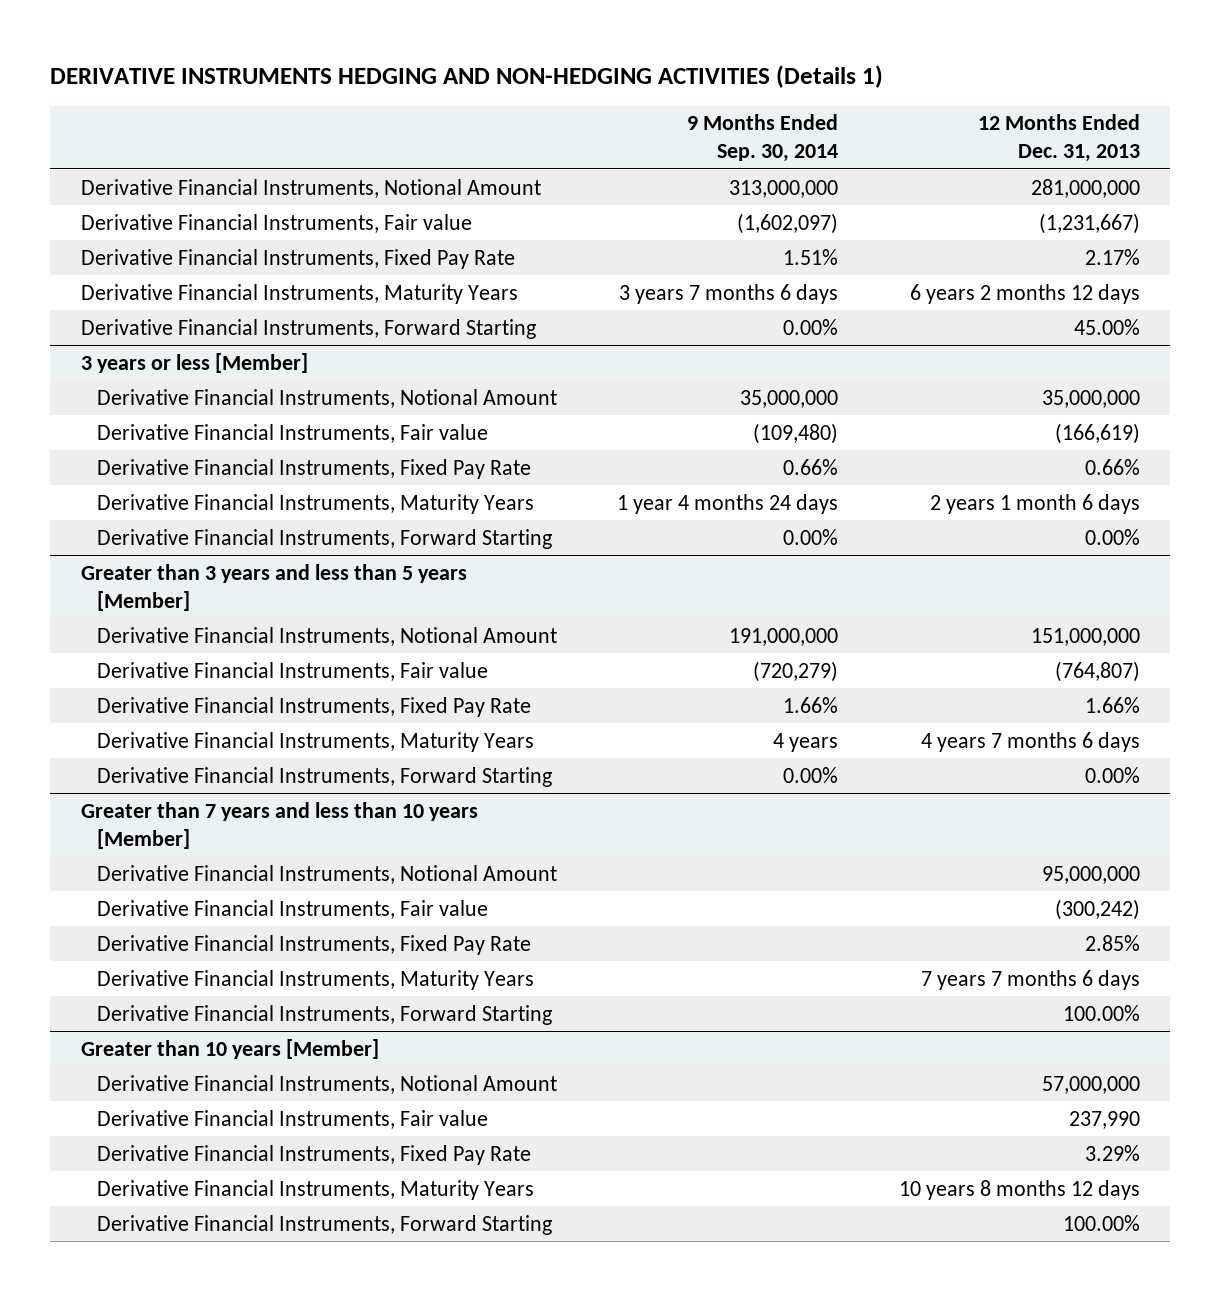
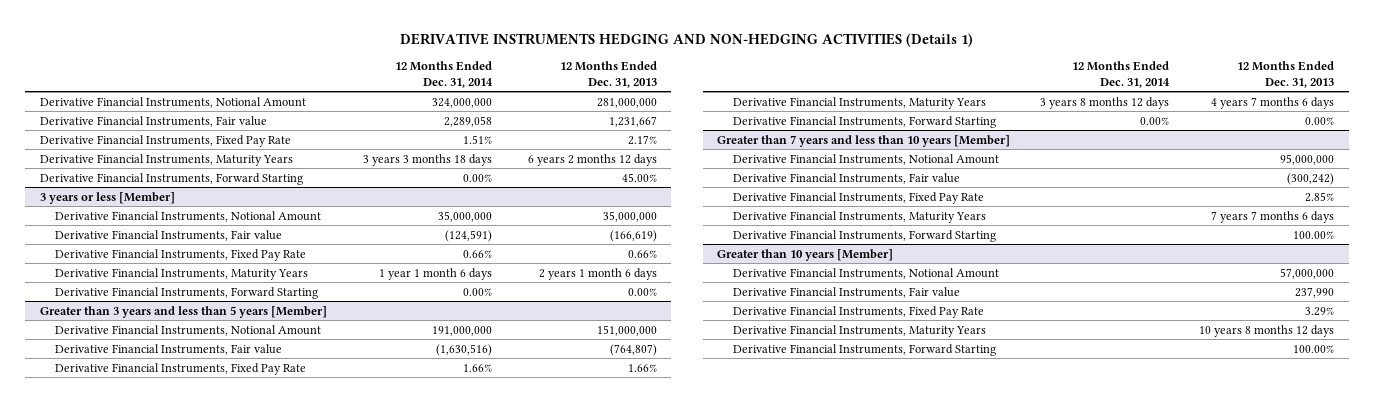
[687,114,839,163] 9 Months Ended Sep. 30, 2014 -> none
none -> [394,61,493,88] 12 Months Ended Dec. 31, 2014
[1038,212,1140,234] (1,231,667) -> [608,115,657,127] 1,231,667

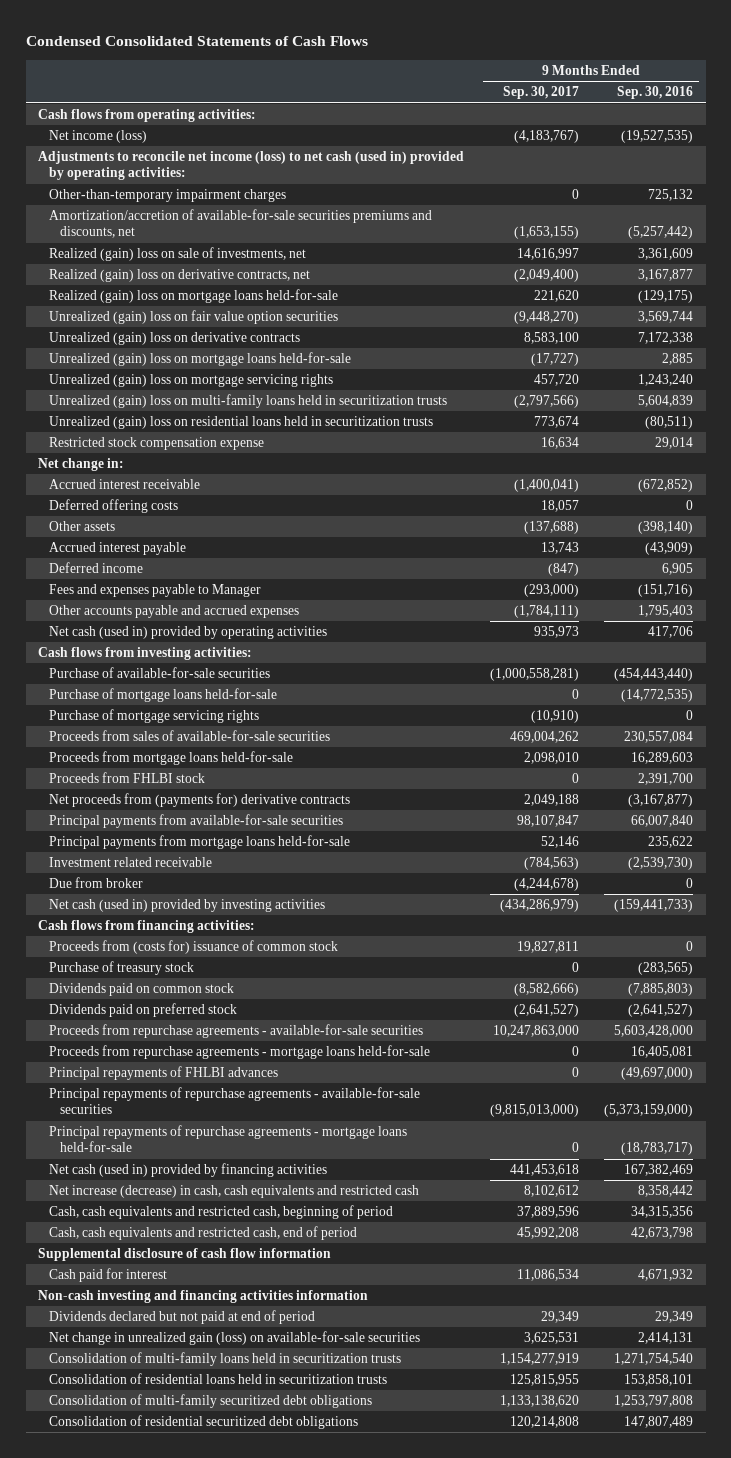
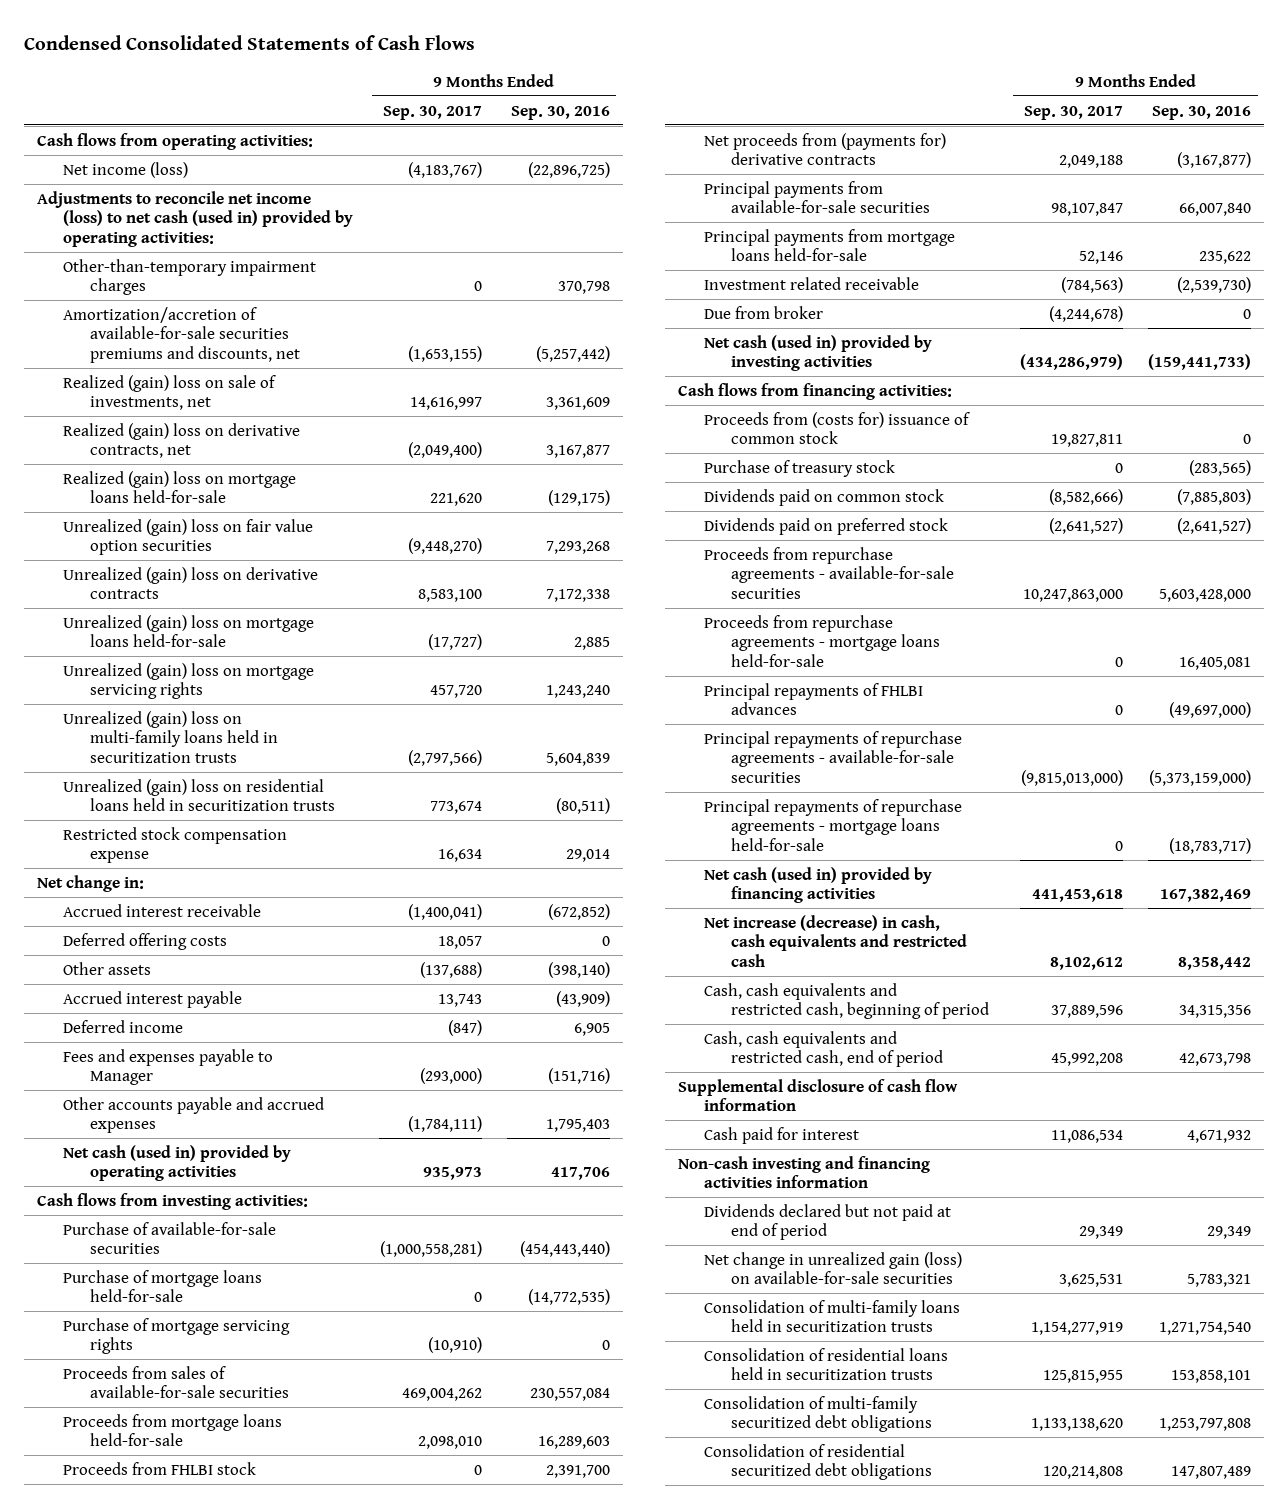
[620,130,693,144] (19,527,535) -> [528,161,611,178] (22,896,725)
[647,189,693,202] 725,132 -> [558,281,611,295] 370,798
[637,311,693,324] 3,569,744 -> [546,541,611,555] 7,293,268
[637,1332,693,1345] 2,414,131 -> [1187,1274,1252,1288] 5,783,321

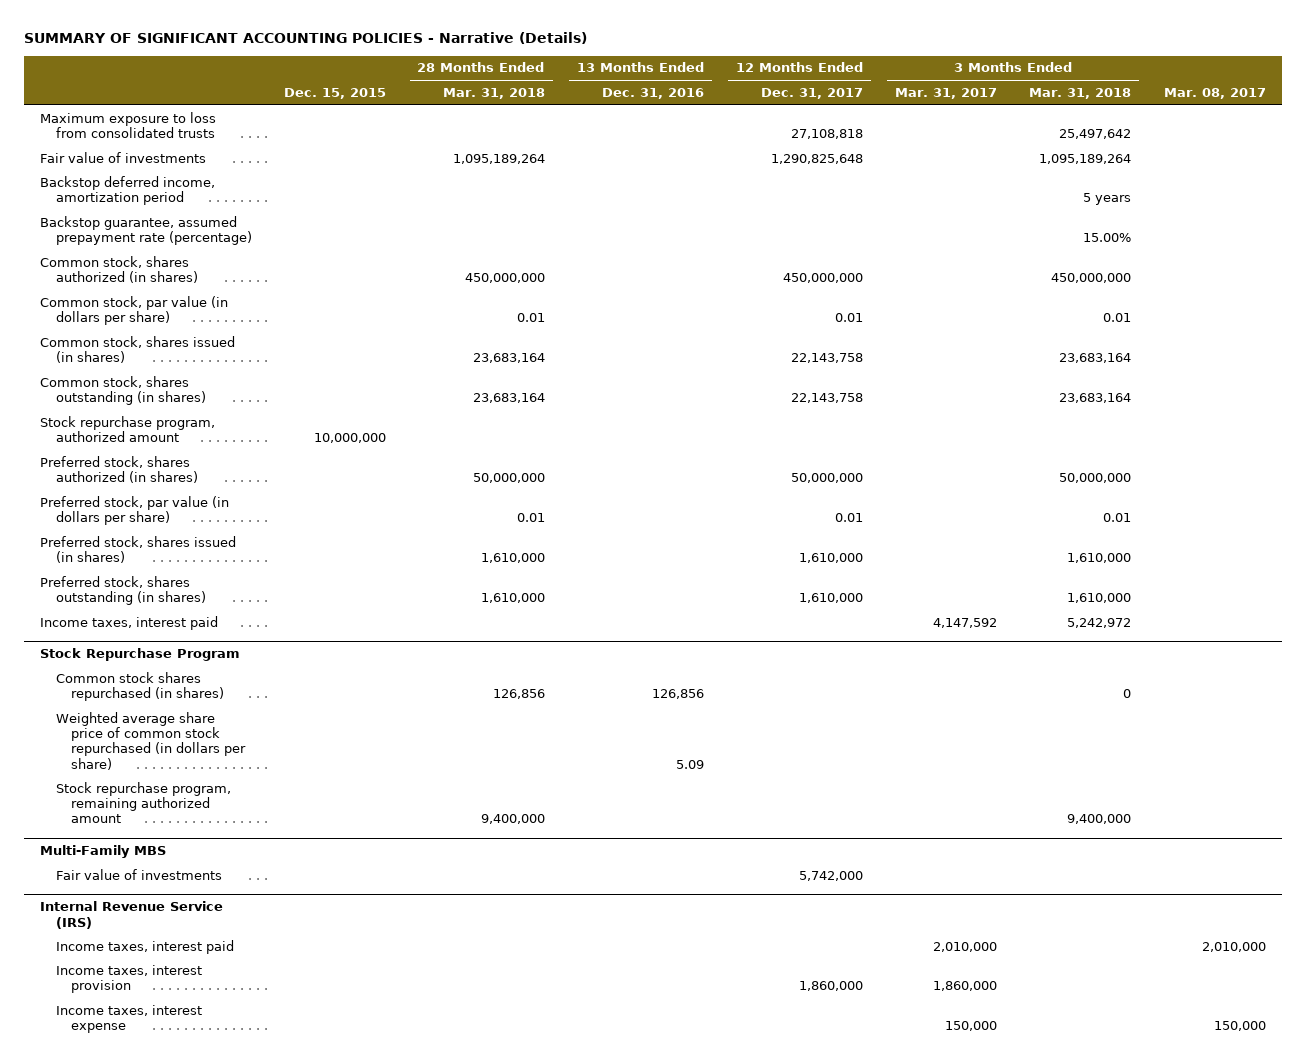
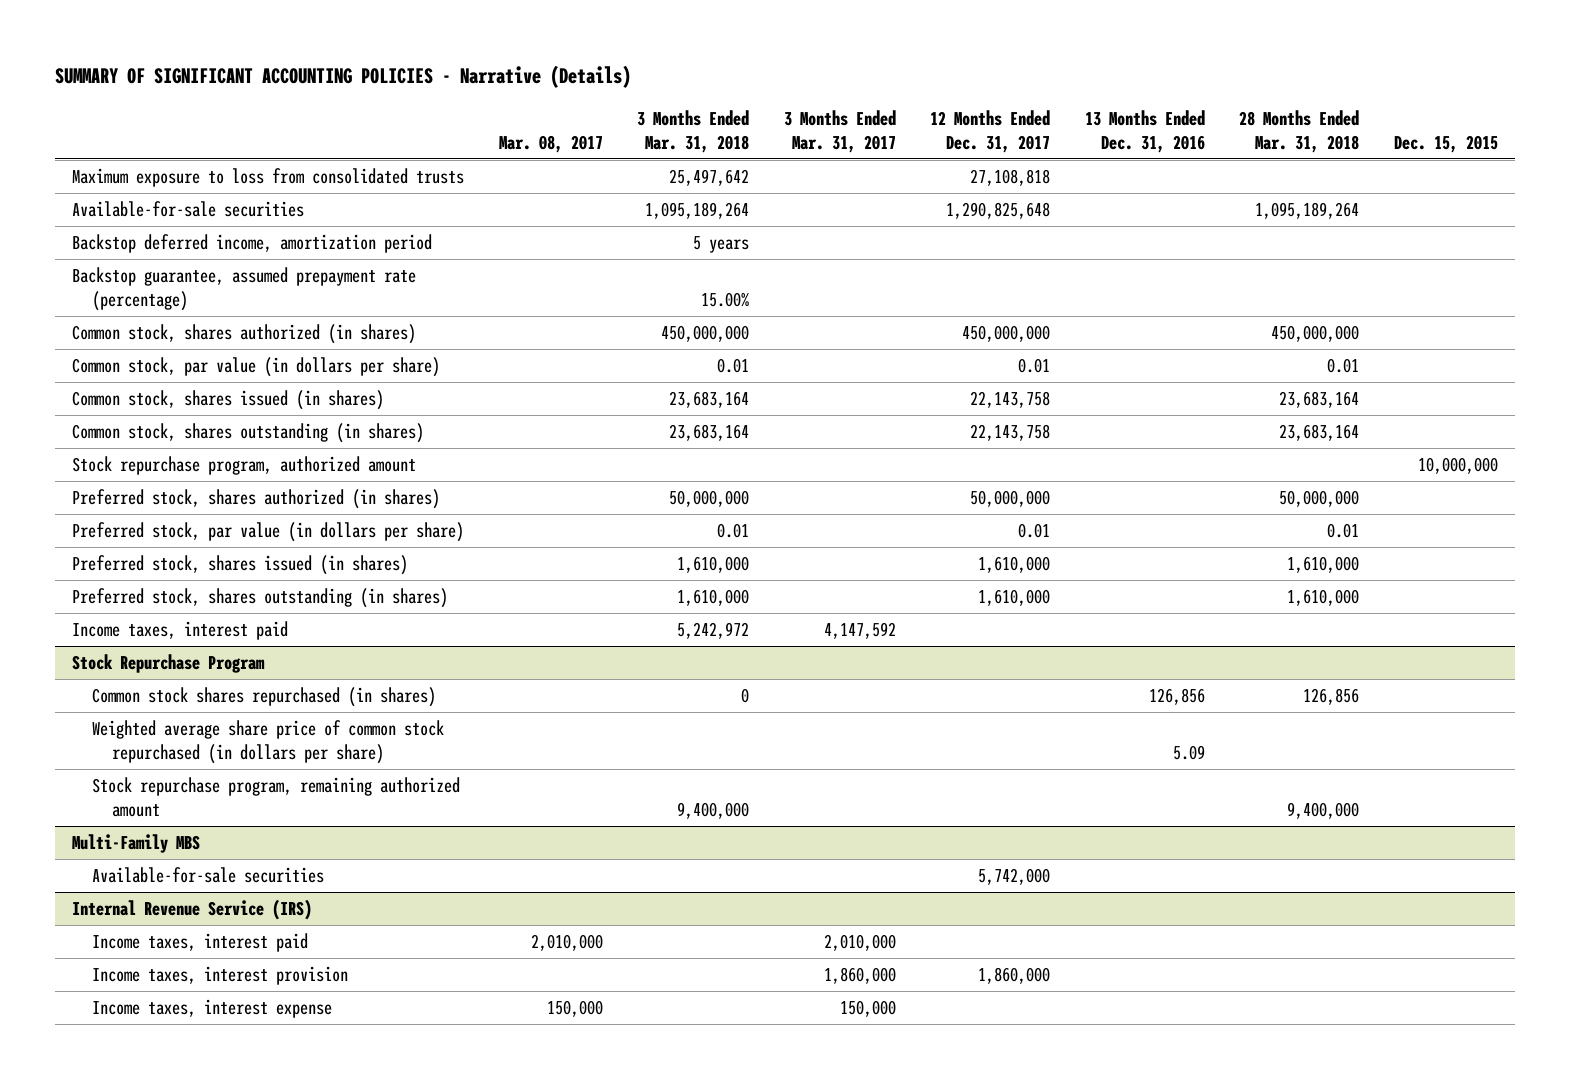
[40,151,207,163] Fair value of investments -> [72,201,305,218] Available-for-sale securities
[55,868,222,880] Fair value of investments -> [91,867,324,884] Available-for-sale securities

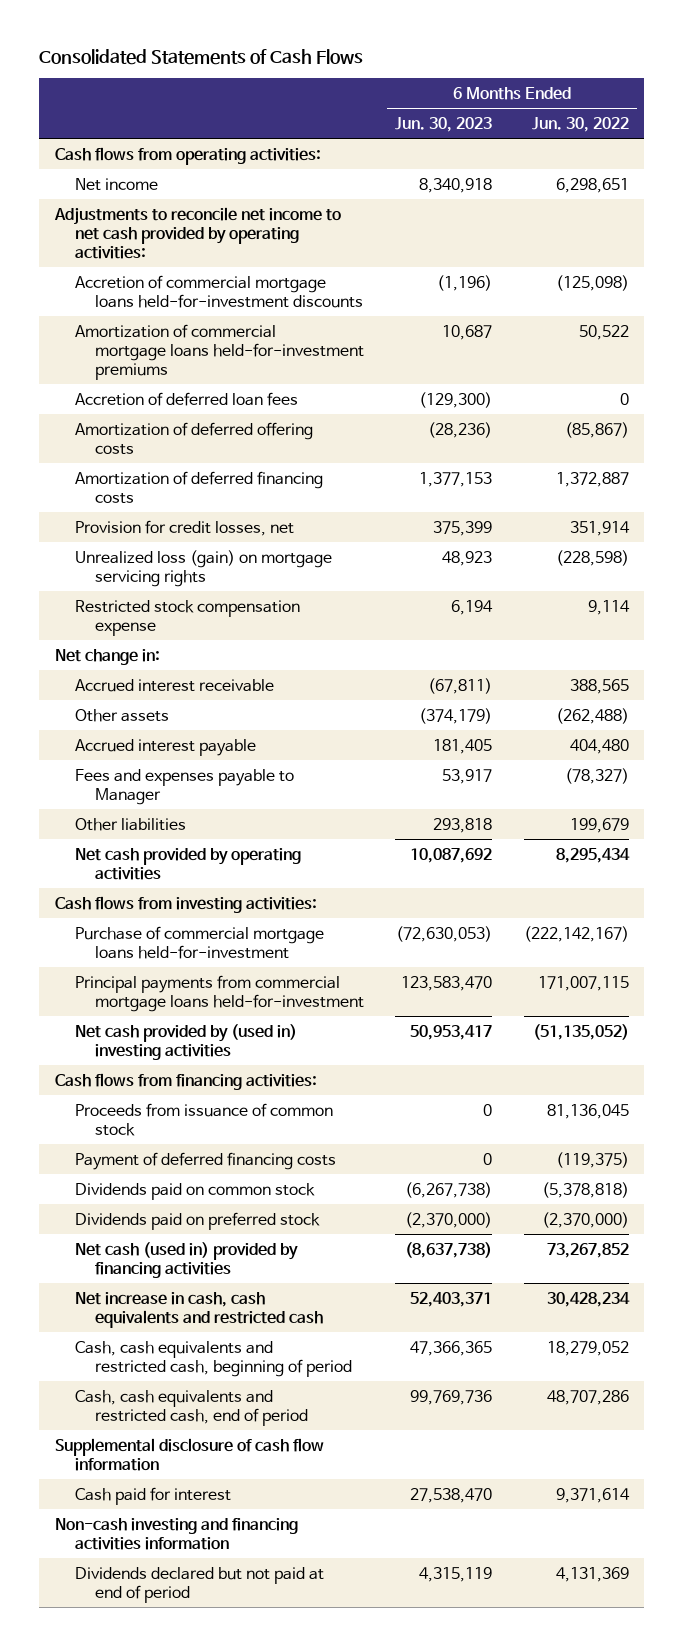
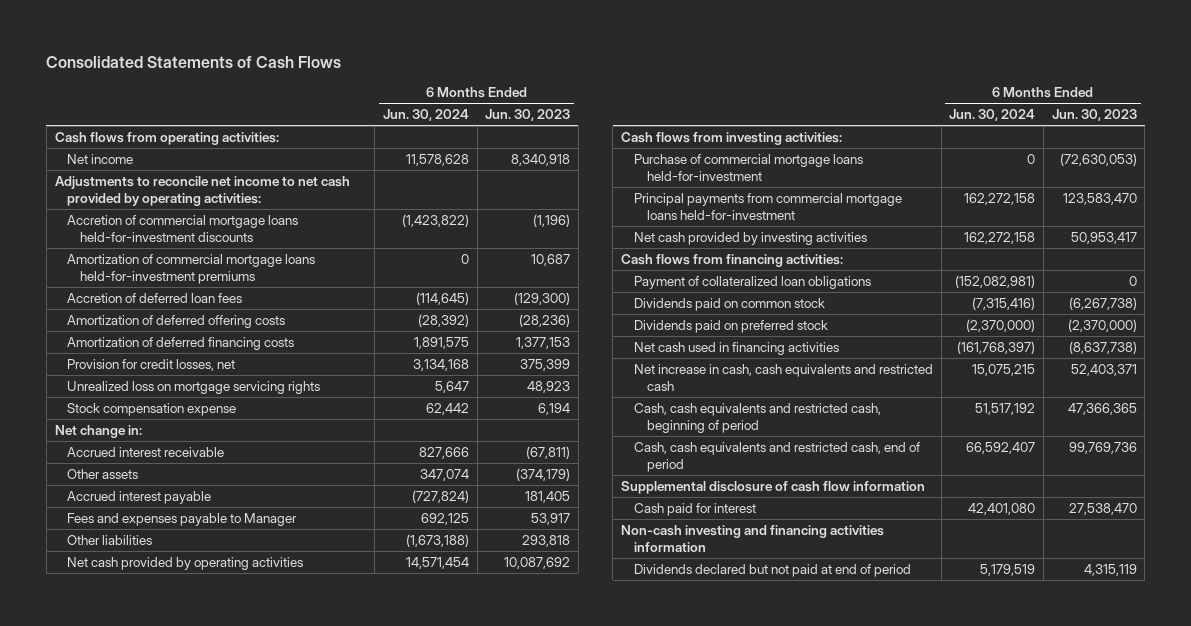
[531,116,629,132] Jun. 30, 2022 -> none
none -> [382,109,469,122] Jun. 30, 2024
[74,549,332,587] Unrealized loss (gain) on mortgage servicing rights -> [67,381,321,395] Unrealized loss on mortgage servicing rights
[74,599,300,636] Restricted stock compensation expense -> [67,403,237,417] Stock compensation expense
[74,1023,297,1060] Net cash provided by (used in) investing activities -> [633,232,867,246] Net cash provided by investing activities
[74,1102,333,1136] Proceeds from issuance of common stock -> none
[74,1151,336,1170] Payment of deferred financing costs -> none
none -> [633,276,871,290] Payment of collateralized loan obligations
[74,1241,298,1278] Net cash (used in) provided by financing activities -> [633,342,839,356] Net cash used in financing activities

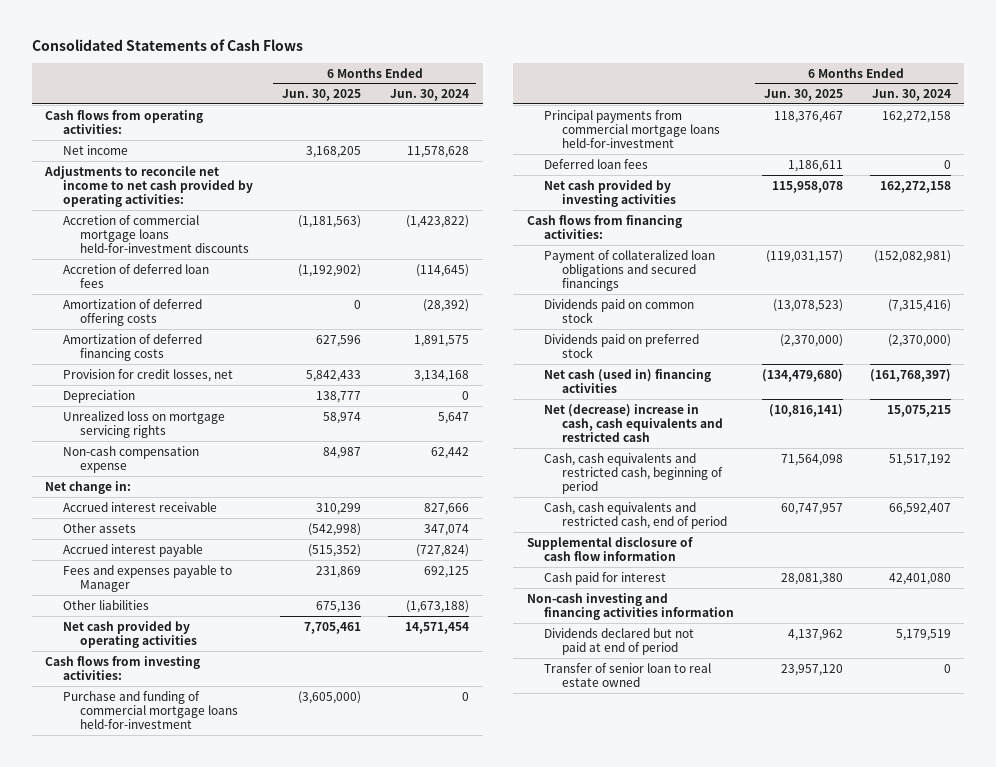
[485,109,571,122] Jun. 30, 2023 -> none
none -> [282,89,362,102] Jun. 30, 2025
[67,254,316,285] Amortization of commercial mortgage loans held-for-investment premiums -> none
none -> [62,389,135,403] Depreciation
[67,403,237,417] Stock compensation expense -> [62,445,199,473] Non-cash compensation expense
[633,154,863,182] Purchase of commercial mortgage loans held-for-investment -> [62,690,239,729] Purchase and funding of commercial mortgage loans held-for-investment
none -> [544,158,649,169] Deferred loan fees
[633,276,871,290] Payment of collateralized loan obligations -> [544,249,716,291] Payment of collateralized loan obligations and secured financings
[633,342,839,356] Net cash used in financing activities -> [544,368,712,393] Net cash (used in) financing activities
[633,364,933,392] Net increase in cash, cash equivalents and restricted cash -> [544,403,723,442] Net (decrease) increase in cash, cash equivalents and restricted cash
none -> [544,662,712,687] Transfer of senior loan to real estate owned

